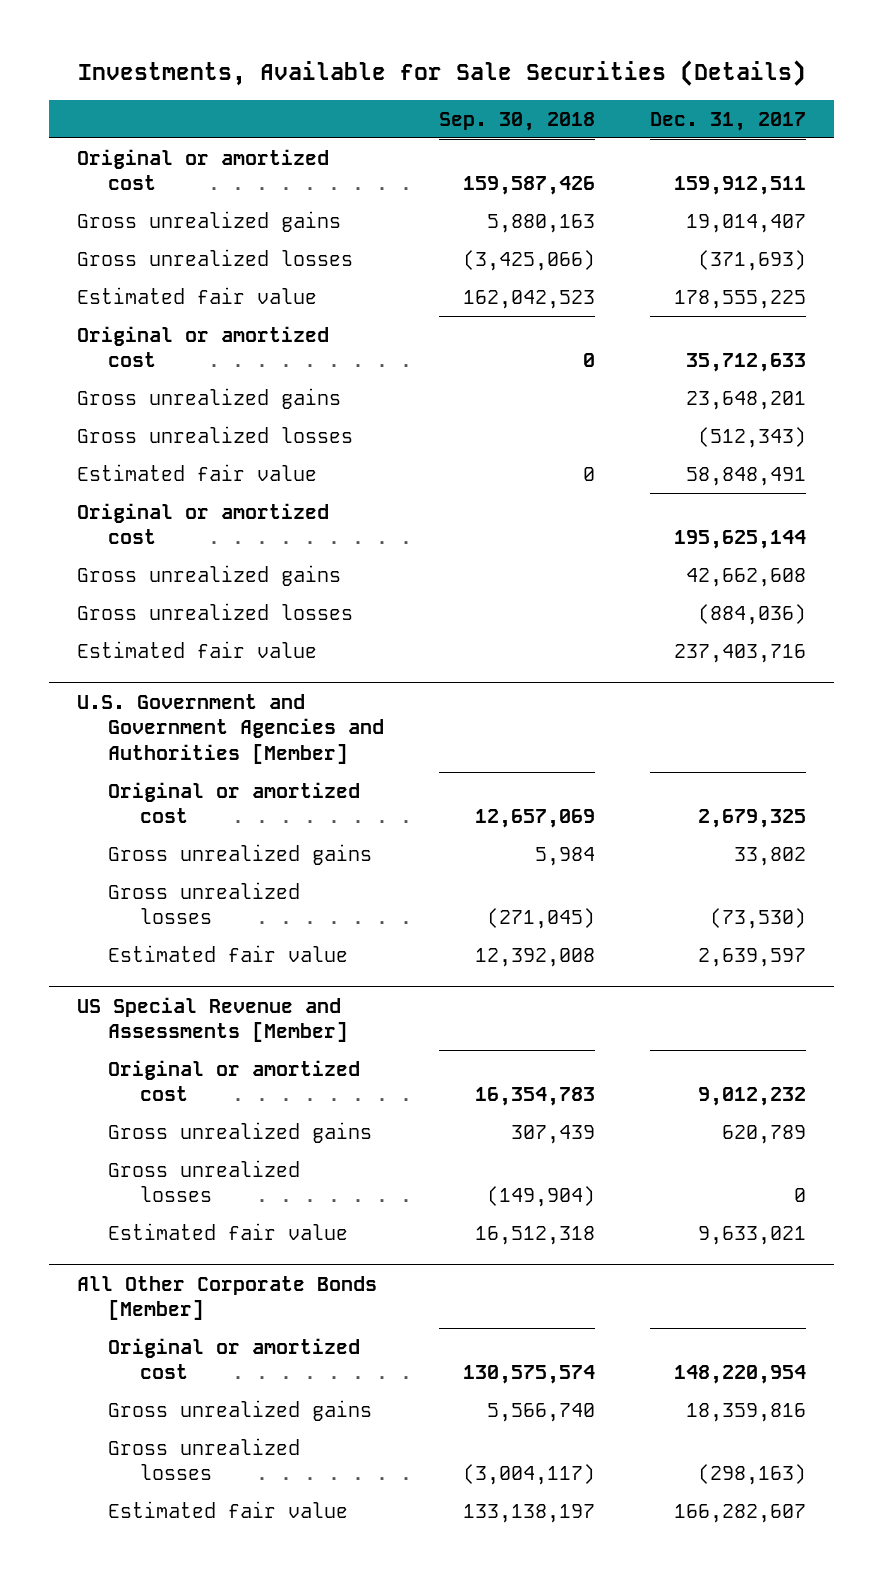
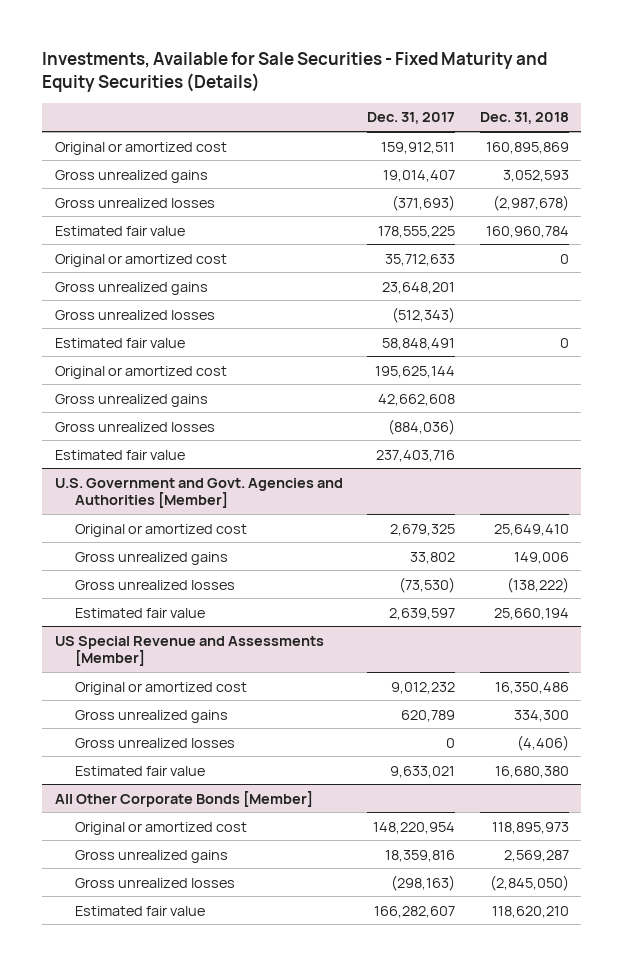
[77,60,806,87] Investments, Available for Sale Securities (Details) -> [42,52,548,93] Investments, Available for Sale Securities - Fixed Maturity and Equity Securities (Details)
[439,111,596,131] Sep. 30, 2018 -> none
none -> [479,112,569,125] Dec. 31, 2018
[76,693,385,765] U.S. Government and Government Agencies and Authorities [Member] -> [54,477,343,509] U.S. Government and Govt. Agencies and Authorities [Member]

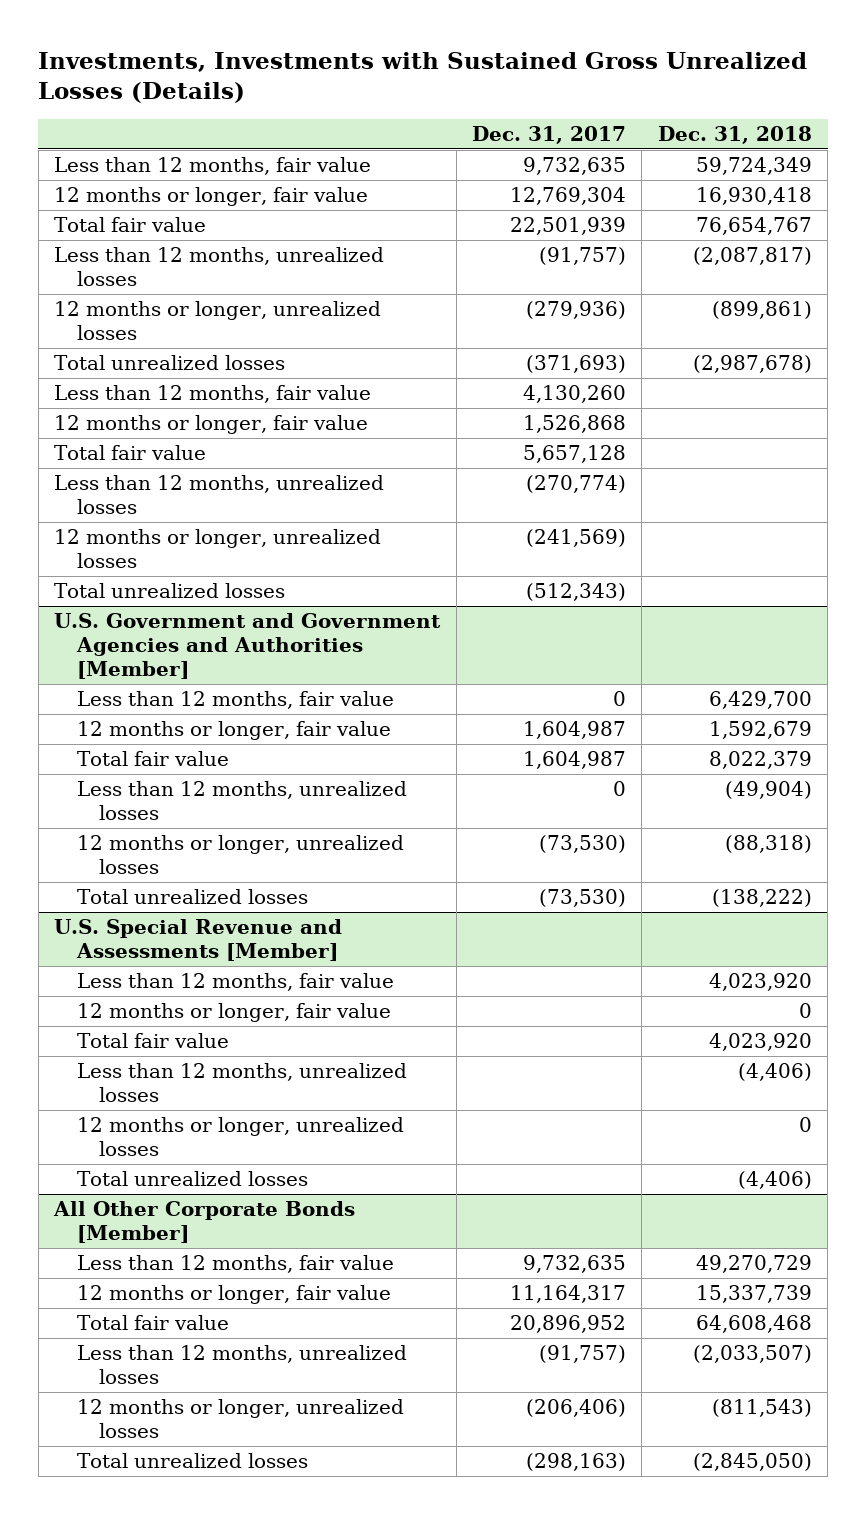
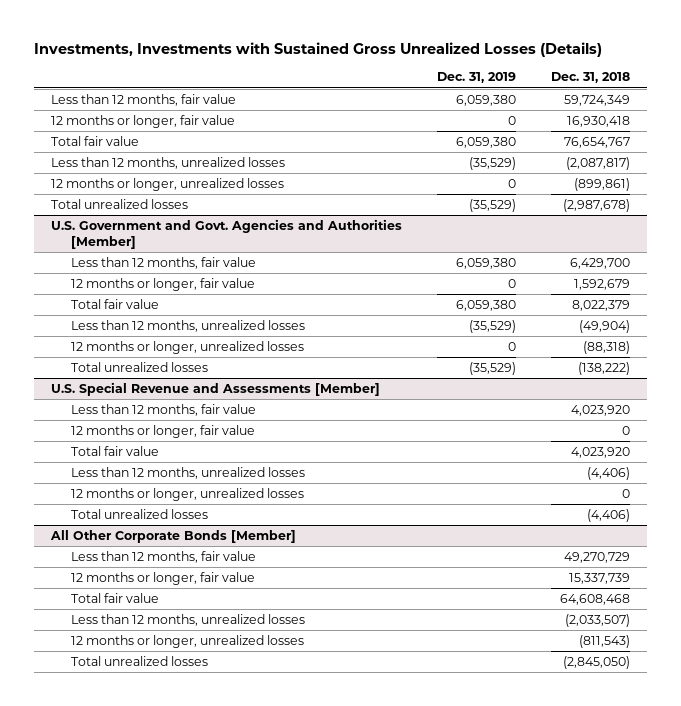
[472,126,627,145] Dec. 31, 2017 -> none
none -> [437,72,517,84] Dec. 31, 2019
[54,385,372,404] Less than 12 months, fair value -> none
[54,415,369,435] 12 months or longer, fair value -> none
[54,445,207,461] Total fair value -> none
[54,475,385,515] Less than 12 months, unrealized losses -> none
[54,529,382,569] 12 months or longer, unrealized losses -> none
[54,583,286,599] Total unrealized losses -> none
[54,613,442,679] U.S. Government and Government Agencies and Authorities [Member] -> [51,219,403,250] U.S. Government and Govt. Agencies and Authorities [Member]

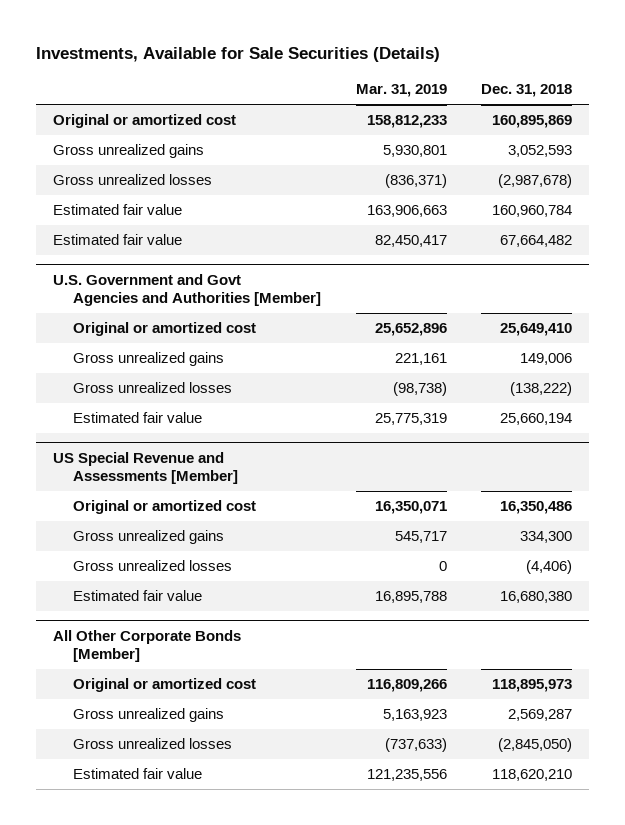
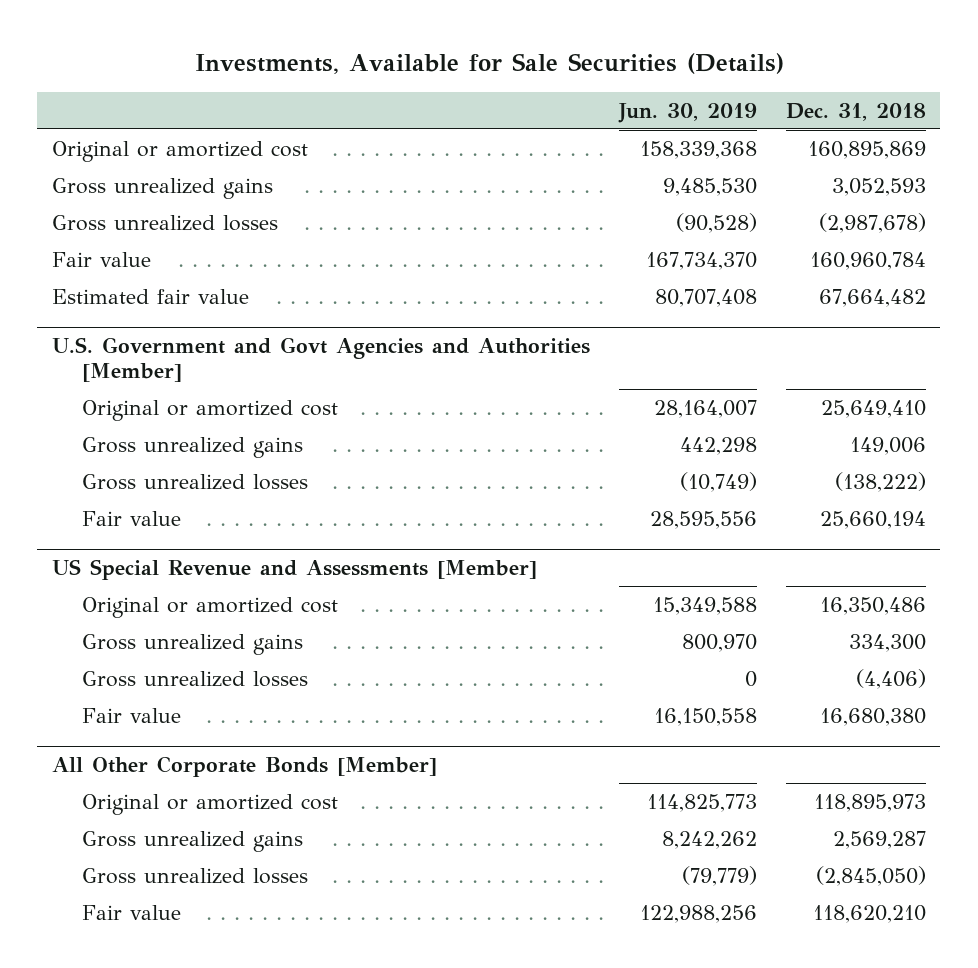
[355,84,447,98] Mar. 31, 2019 -> none
none -> [617,102,757,123] Jun. 30, 2019
[53,204,183,216] Estimated fair value -> [51,251,151,267] Fair value
[73,412,203,424] Estimated fair value -> [81,510,181,526] Fair value
[73,590,203,602] Estimated fair value -> [81,707,181,723] Fair value
[73,768,203,780] Estimated fair value -> [81,904,181,920] Fair value

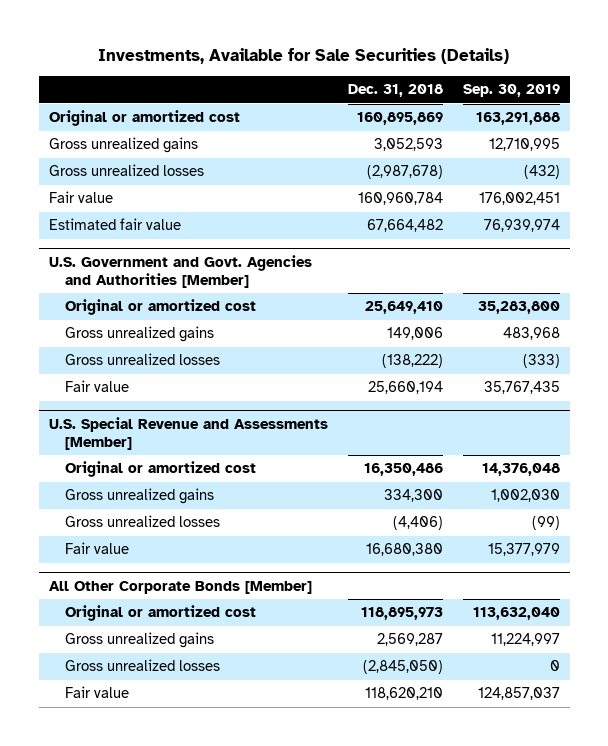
[617,102,757,123] Jun. 30, 2019 -> none
none -> [462,84,560,98] Sep. 30, 2019
[51,337,590,382] U.S. Government and Govt Agencies and Authorities [Member] -> [48,254,312,288] U.S. Government and Govt. Agencies and Authorities [Member]
[51,559,537,581] US Special Revenue and Assessments [Member] -> [48,416,328,450] U.S. Special Revenue and Assessments [Member]

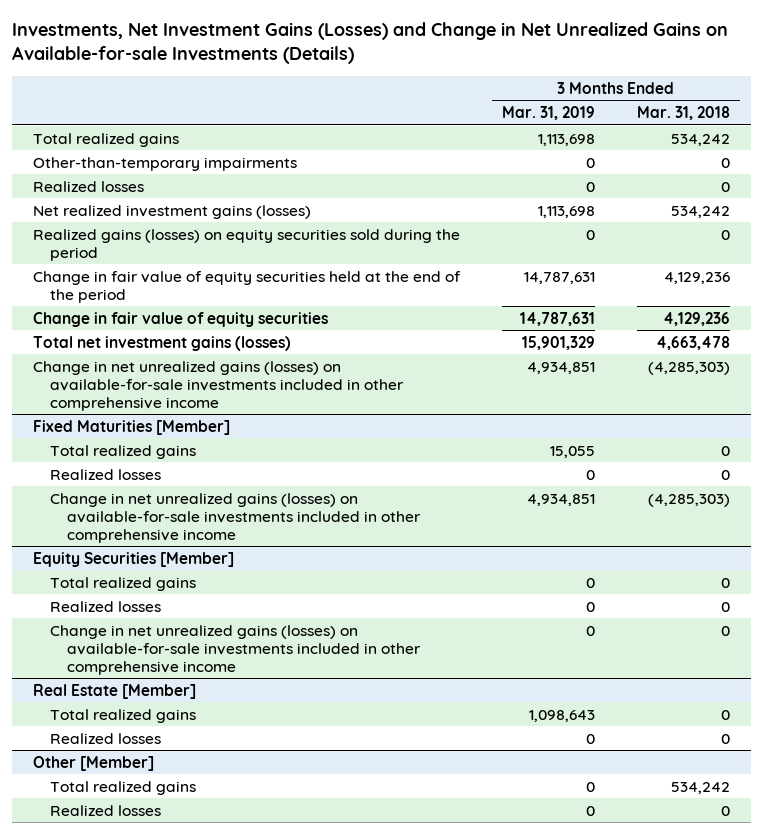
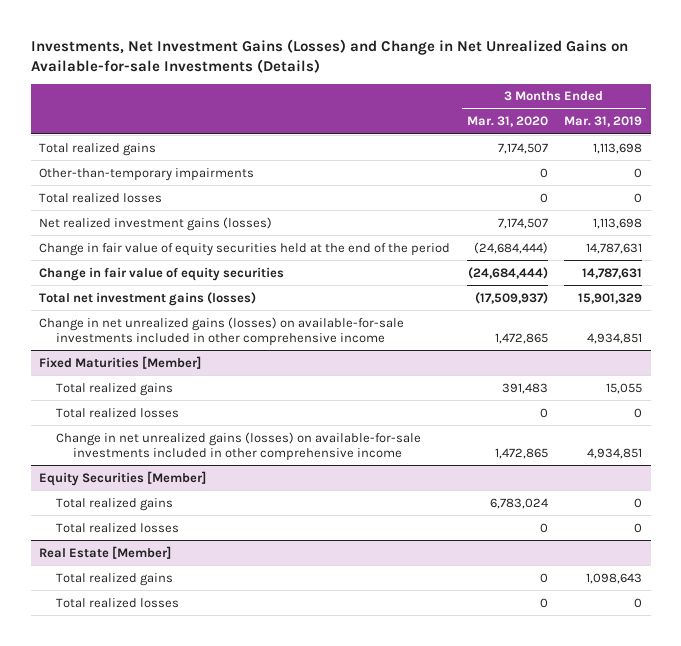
[636,105,730,120] Mar. 31, 2018 -> none
none -> [466,116,548,128] Mar. 31, 2020
[33,180,145,192] Realized losses -> [38,192,162,203] Total realized losses
[33,228,461,261] Realized gains (losses) on equity securities sold during the period -> none
[50,468,162,480] Realized losses -> [55,407,179,418] Total realized losses
[50,624,421,675] Change in net unrealized gains (losses) on available-for-sale investments included in other comprehensive income -> none
[50,600,162,612] Realized losses -> [55,522,179,533] Total realized losses
[33,755,155,771] Other [Member] -> none
[50,780,197,795] Total realized gains -> none
[50,804,162,816] Realized losses -> none
[50,732,162,744] Realized losses -> [55,597,179,608] Total realized losses

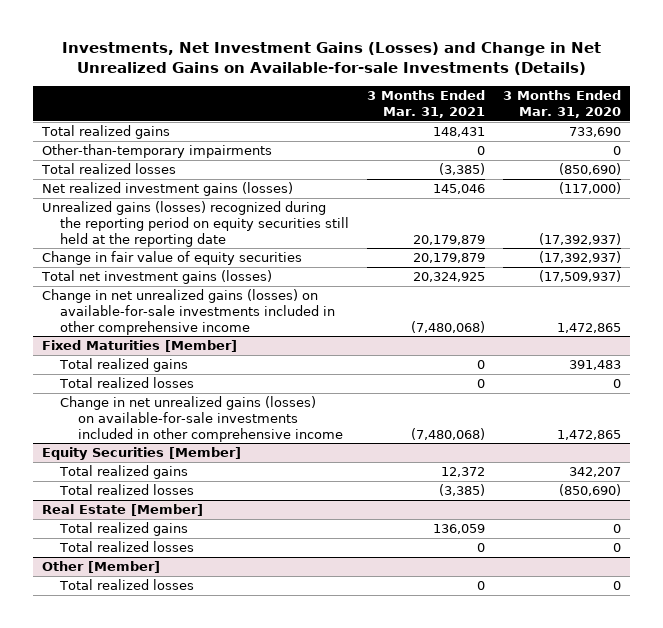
[564,116,643,128] Mar. 31, 2019 -> none
none -> [367,90,486,118] 3 Months Ended Mar. 31, 2021
[497,142,548,154] 7,174,507 -> [568,127,621,138] 733,690
[539,192,548,203] 0 -> [558,163,621,176] (850,690)
[497,217,548,229] 7,174,507 -> [558,182,621,195] (117,000)
[38,242,450,256] Change in fair value of equity securities held at the end of the period -> [42,201,350,247] Unrealized gains (losses) recognized during the reporting period on equity securities still held at the reporting date
[473,241,548,254] (24,684,444) -> [538,232,621,245] (17,392,937)
[467,266,548,279] (24,684,444) -> [538,251,621,264] (17,392,937)
[489,497,548,509] 6,783,024 -> [568,467,621,478] 342,207
[539,522,548,533] 0 -> [558,484,621,497] (850,690)
none -> [42,561,161,574] Other [Member]
none -> [59,579,195,591] Total realized losses

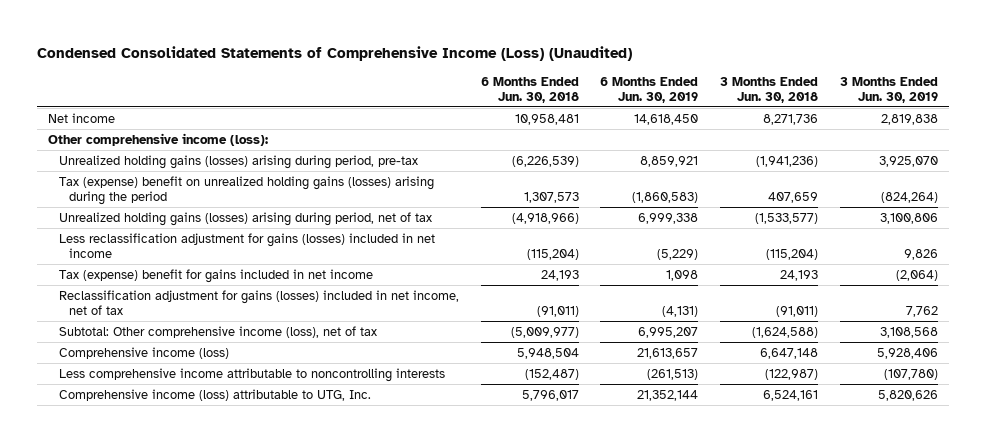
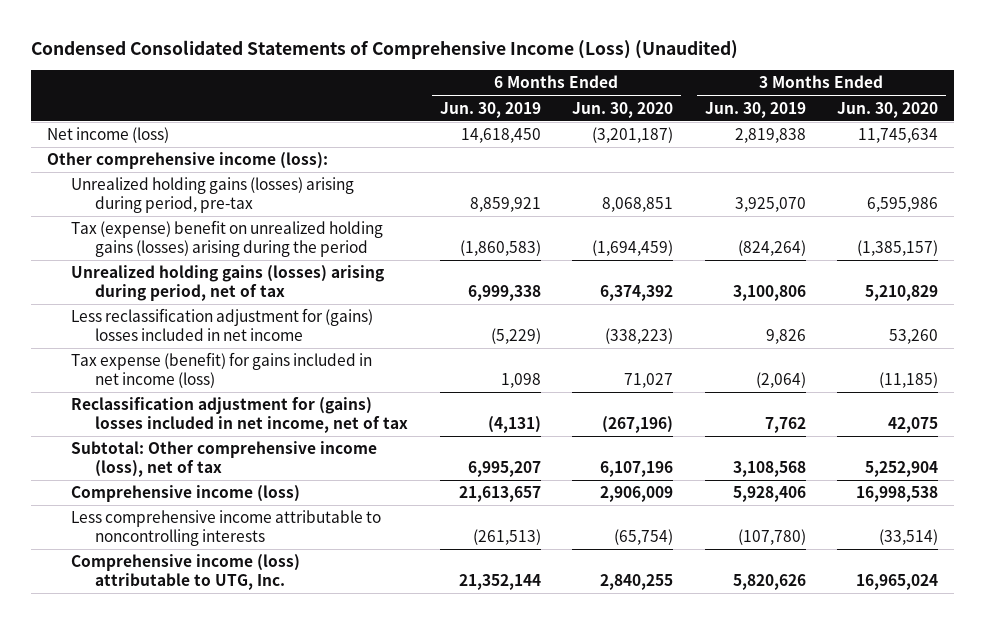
[480,76,579,103] 6 Months Ended Jun. 30, 2018 -> none
[720,76,819,103] 3 Months Ended Jun. 30, 2018 -> none
none -> [572,101,674,118] Jun. 30, 2020
none -> [837,101,939,118] Jun. 30, 2020
[48,112,116,123] Net income -> [46,127,169,144] Net income (loss)
[58,232,435,258] Less reclassification adjustment for gains (losses) included in net income -> [70,308,373,341] Less reclassification adjustment for (gains) losses included in net income
[58,268,373,283] Tax (expense) benefit for gains included in net income -> [70,352,372,388] Tax expense (benefit) for gains included in net income (loss)
[58,289,459,315] Reclassification adjustment for gains (losses) included in net income, net of tax -> [70,397,408,433] Reclassification adjustment for (gains) losses included in net income, net of tax

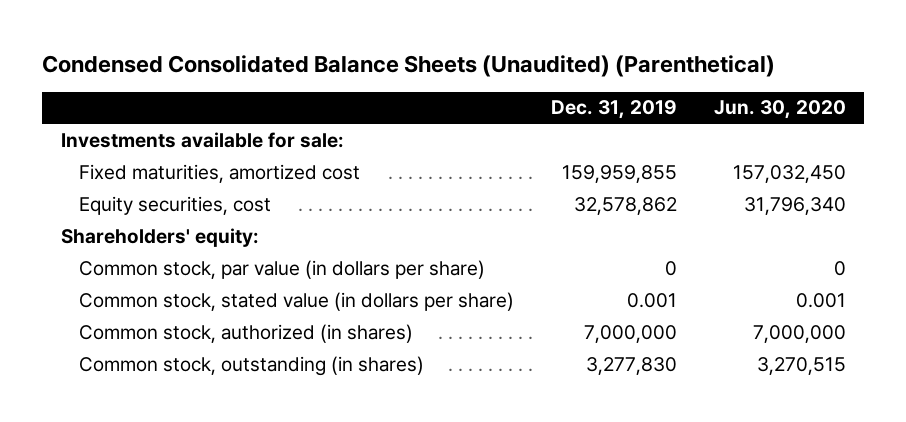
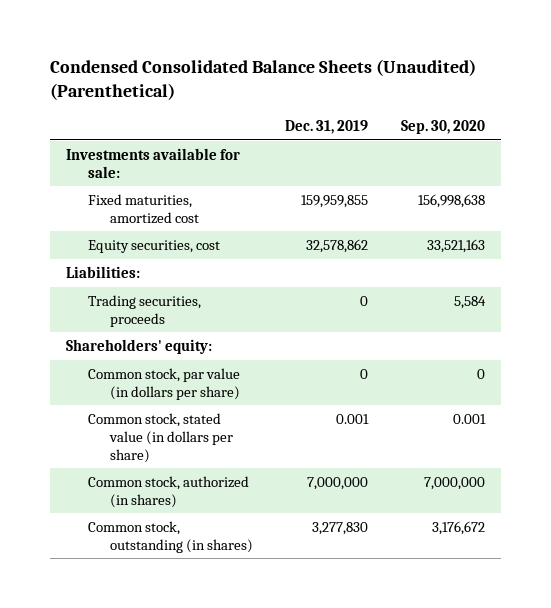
[713,100,846,120] Jun. 30, 2020 -> none
none -> [401,120,486,135] Sep. 30, 2020
none -> [66,265,141,278] Liabilities:
none -> [87,294,201,327] Trading securities, proceeds

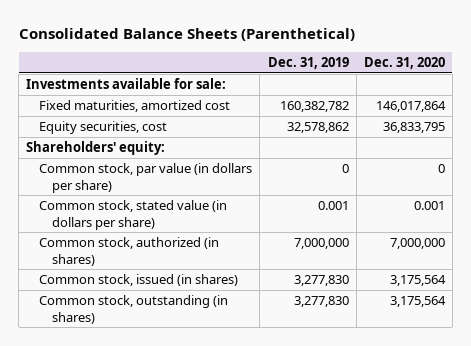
[49,59,476,101] Condensed Consolidated Balance Sheets (Unaudited) (Parenthetical) -> [18,27,355,41] Consolidated Balance Sheets (Parenthetical)
[401,120,486,135] Sep. 30, 2020 -> none
none -> [363,57,445,70] Dec. 31, 2020
[301,194,369,208] 159,959,855 -> [279,101,349,113] 160,382,782
[66,265,141,278] Liabilities: -> none
[87,294,201,327] Trading securities, proceeds -> none
none -> [39,274,239,287] Common stock, issued (in shares)

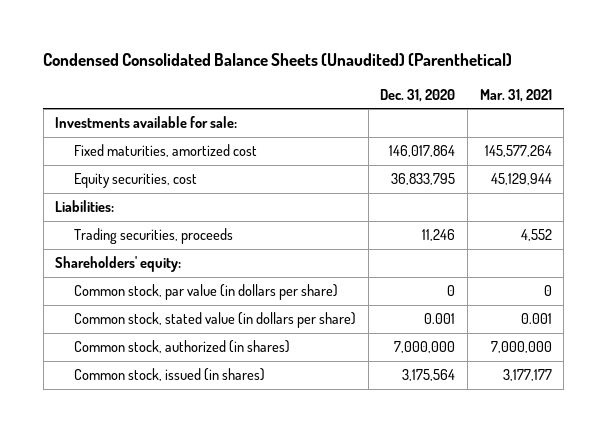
[18,27,355,41] Consolidated Balance Sheets (Parenthetical) -> [43,52,513,66] Condensed Consolidated Balance Sheets (Unaudited) (Parenthetical)
[267,57,349,70] Dec. 31, 2019 -> none
none -> [479,88,552,102] Mar. 31, 2021
none -> [55,200,115,213] Liabilities:
none -> [74,228,234,245] Trading securities, proceeds
[39,295,229,324] Common stock, outstanding (in shares) -> none

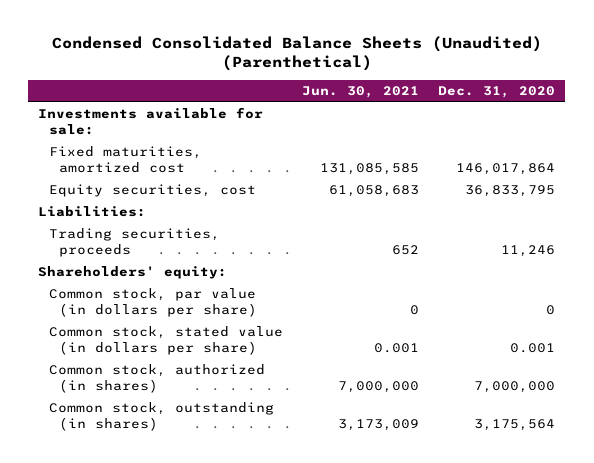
[479,88,552,102] Mar. 31, 2021 -> none
none -> [302,85,420,98] Jun. 30, 2021
[74,368,266,382] Common stock, issued (in shares) -> [48,402,274,432] Common stock, outstanding (in shares)

